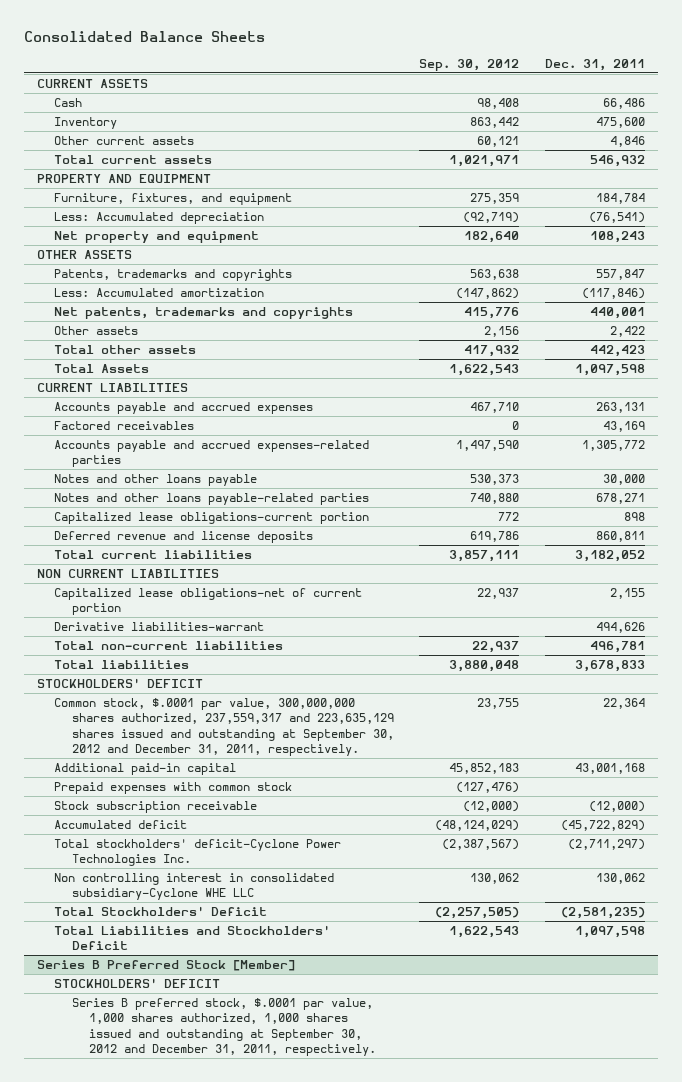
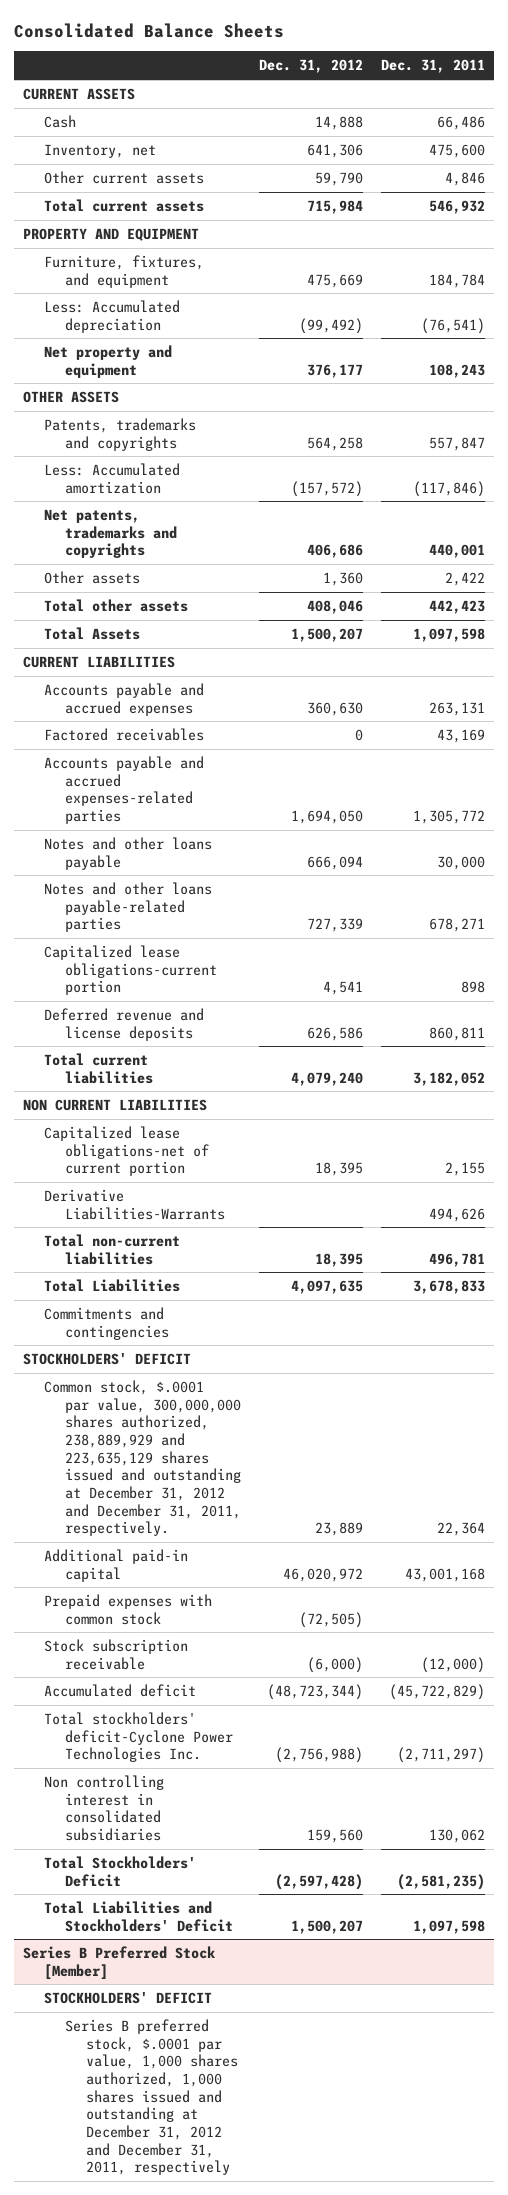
[419,59,520,72] Sep. 30, 2012 -> none
none -> [258,59,363,74] Dec. 31, 2012
[54,116,118,129] Inventory -> [43,144,156,159] Inventory, net
[54,621,265,631] Derivative liabilities-warrant -> [43,1189,225,1220] Derivative Liabilities-Warrants
[54,659,190,669] Total liabilities -> [43,1279,180,1293] Total Liabilities
none -> [43,1307,169,1340] Commitments and contingencies
[54,697,394,756] Common stock, $.0001 par value, 300,000,000 shares authorized, 237,559,317 and 223,635,129 shares issued and outstanding at September 30, 2012 and December 31, 2011, respectively. -> [43,1380,241,1537] Common stock, $.0001 par value, 300,000,000 shares authorized, 238,889,929 and 223,635,129 shares issued and outstanding at December 31, 2012 and December 31, 2011, respectively.
[54,872,335,901] Non controlling interest in consolidated subsidiary-Cyclone WHE LLC -> [43,1775,164,1841] Non controlling interest in consolidated subsidiaries
[71,997,377,1056] Series B preferred stock, $.0001 par value, 1,000 shares authorized, 1,000 shares issued and outstanding at September 30, 2012 and December 31, 2011, respectively. -> [64,2019,238,2176] Series B preferred stock, $.0001 par value, 1,000 shares authorized, 1,000 shares issued and outstanding at December 31, 2012 and December 31, 2011, respectively

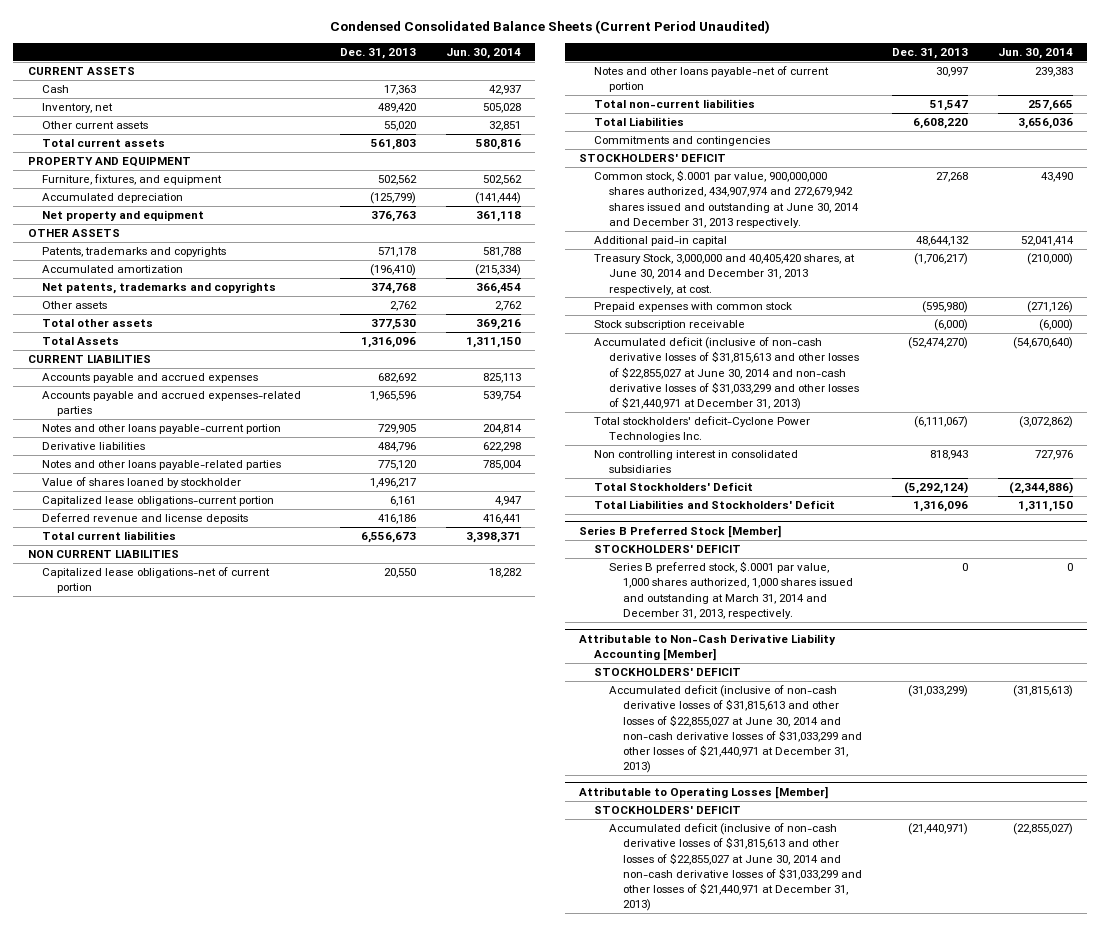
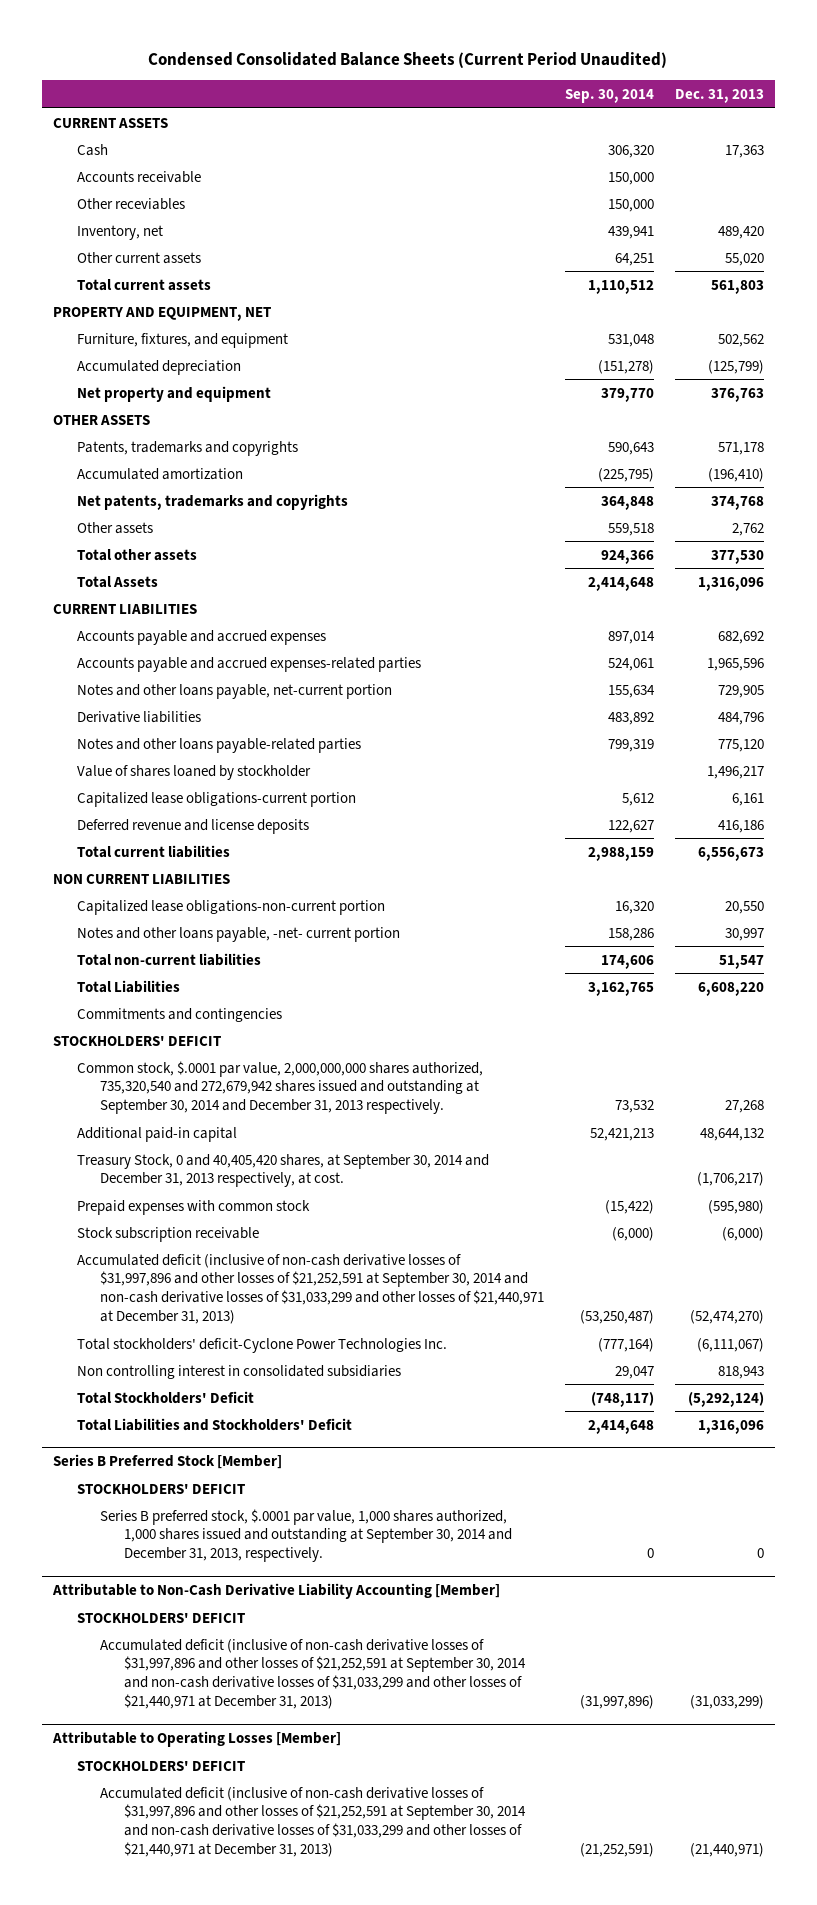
[445,47,521,59] Jun. 30, 2014 -> none
none -> [565,88,655,103] Sep. 30, 2014
none -> [76,170,201,183] Accounts receivable
none -> [76,197,185,210] Other receviables
[27,157,191,168] PROPERTY AND EQUIPMENT -> [52,306,271,321] PROPERTY AND EQUIPMENT, NET
[42,424,282,435] Notes and other loans payable-current portion -> [76,683,392,699] Notes and other loans payable, net-current portion
[42,567,271,594] Capitalized lease obligations-net of current portion -> [76,899,385,915] Capitalized lease obligations-non-current portion
[594,66,830,93] Notes and other loans payable-net of current portion -> [76,926,400,942] Notes and other loans payable, -net- current portion
[594,170,859,228] Common stock, $.0001 par value, 900,000,000 shares authorized, 434,907,974 and 272,679,942 shares issued and outstanding at June 30, 2014 and December 31, 2013 respectively. -> [76,1060,483,1115] Common stock, $.0001 par value, 2,000,000,000 shares authorized, 735,320,540 and 272,679,942 shares issued and outstanding at September 30, 2014 and December 31, 2013 respectively.
[594,254,856,295] Treasury Stock, 3,000,000 and 40,405,420 shares, at June 30, 2014 and December 31, 2013 respectively, at cost. -> [76,1153,489,1188] Treasury Stock, 0 and 40,405,420 shares, at September 30, 2014 and December 31, 2013 respectively, at cost.
[594,337,859,410] Accumulated deficit (inclusive of non-cash derivative losses of $31,815,613 and other losses of $22,855,027 at June 30, 2014 and non-cash derivative losses of $31,033,299 and other losses of $21,440,971 at December 31, 2013) -> [76,1253,545,1324] Accumulated deficit (inclusive of non-cash derivative losses of $31,997,896 and other losses of $21,252,591 at September 30, 2014 and non-cash derivative losses of $31,033,299 and other losses of $21,440,971 at December 31, 2013)
[608,561,854,619] Series B preferred stock, $.0001 par value, 1,000 shares authorized, 1,000 shares issued and outstanding at March 31, 2014 and December 31, 2013, respectively. -> [100,1508,513,1563] Series B preferred stock, $.0001 par value, 1,000 shares authorized, 1,000 shares issued and outstanding at September 30, 2014 and December 31, 2013, respectively.
[608,685,863,774] Accumulated deficit (inclusive of non-cash derivative losses of $31,815,613 and other losses of $22,855,027 at June 30, 2014 and non-cash derivative losses of $31,033,299 and other losses of $21,440,971 at December 31, 2013) -> [100,1638,527,1709] Accumulated deficit (inclusive of non-cash derivative losses of $31,997,896 and other losses of $21,252,591 at September 30, 2014 and non-cash derivative losses of $31,033,299 and other losses of $21,440,971 at December 31, 2013)
[608,823,863,912] Accumulated deficit (inclusive of non-cash derivative losses of $31,815,613 and other losses of $22,855,027 at June 30, 2014 and non-cash derivative losses of $31,033,299 and other losses of $21,440,971 at December 31, 2013) -> [100,1786,527,1857] Accumulated deficit (inclusive of non-cash derivative losses of $31,997,896 and other losses of $21,252,591 at September 30, 2014 and non-cash derivative losses of $31,033,299 and other losses of $21,440,971 at December 31, 2013)

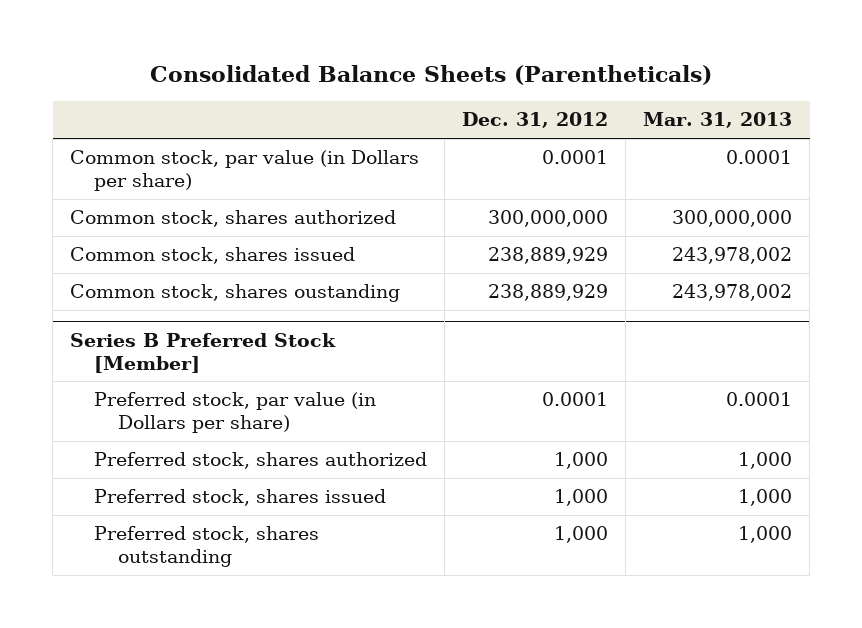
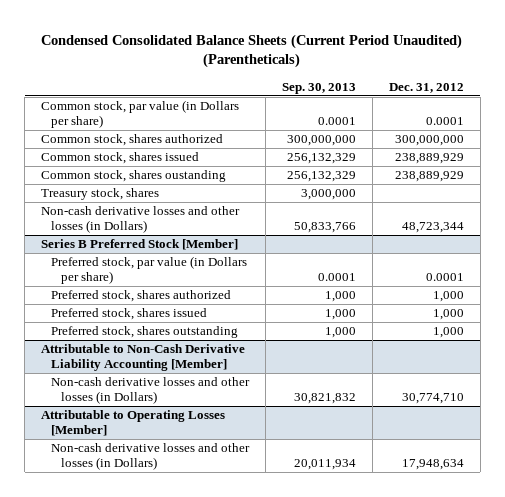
[150,65,713,86] Consolidated Balance Sheets (Parentheticals) -> [41,33,463,69] Condensed Consolidated Balance Sheets (Current Period Unaudited) (Parentheticals)
[643,112,793,129] Mar. 31, 2013 -> none
none -> [281,82,356,94] Sep. 30, 2013
none -> [41,188,160,201] Treasury stock, shares
none -> [41,206,241,234] Non-cash derivative losses and other losses (in Dollars)
none -> [41,344,246,372] Attributable to Non-Cash Derivative Liability Accounting [Member]
none -> [50,377,250,405] Non-cash derivative losses and other losses (in Dollars)
none -> [41,410,226,437] Attributable to Operating Losses [Member]
none -> [50,443,250,471] Non-cash derivative losses and other losses (in Dollars)

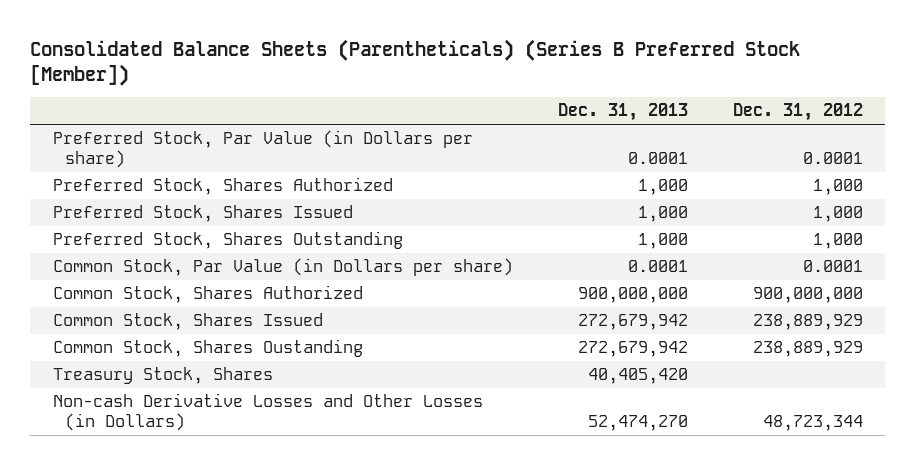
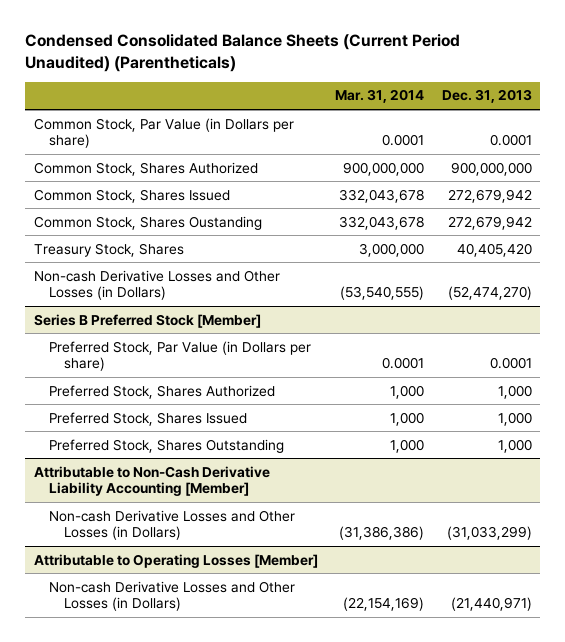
[30,38,801,86] Consolidated Balance Sheets (Parentheticals) (Series B Preferred Stock [Member]) -> [24,34,460,72] Condensed Consolidated Balance Sheets (Current Period Unaudited) (Parentheticals)
[732,103,863,122] Dec. 31, 2012 -> none
none -> [335,89,425,104] Mar. 31, 2014
[52,130,473,169] Preferred Stock, Par Value (in Dollars per share) -> none
[52,177,393,196] Preferred Stock, Shares Authorized -> none
[52,205,353,223] Preferred Stock, Shares Issued -> none
[52,231,403,250] Preferred Stock, Shares Outstanding -> none
[587,415,688,432] 52,474,270 -> [447,285,532,300] (52,474,270)
none -> [33,313,261,328] Series B Preferred Stock [Member]
none -> [48,340,311,371] Preferred Stock, Par Value (in Dollars per share)
none -> [48,384,275,399] Preferred Stock, Shares Authorized
none -> [48,411,247,426] Preferred Stock, Shares Issued
none -> [48,438,284,453] Preferred Stock, Shares Outstanding
none -> [33,465,270,496] Attributable to Non-Cash Derivative Liability Accounting [Member]
none -> [48,509,295,540] Non-cash Derivative Losses and Other Losses (in Dollars)
none -> [33,553,318,568] Attributable to Operating Losses [Member]
none -> [48,580,295,611] Non-cash Derivative Losses and Other Losses (in Dollars)

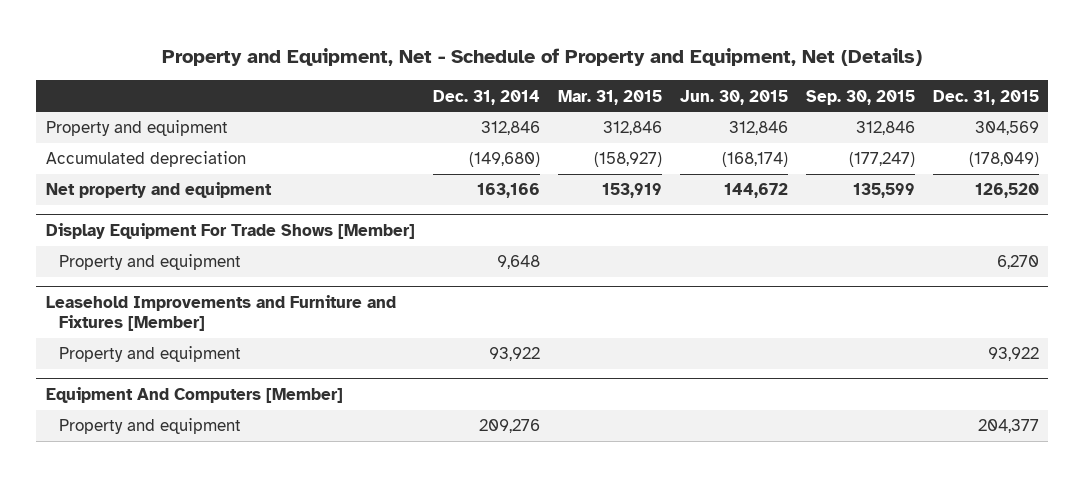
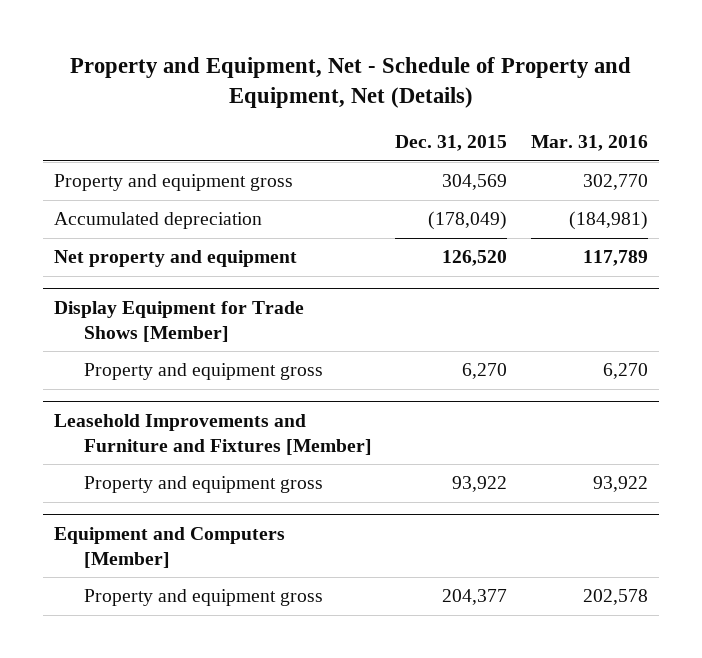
[432,89,540,105] Dec. 31, 2014 -> none
[557,89,662,105] Mar. 31, 2015 -> none
[679,89,788,105] Jun. 30, 2015 -> none
[805,89,915,105] Sep. 30, 2015 -> none
none -> [530,134,648,151] Mar. 31, 2016
[45,120,228,137] Property and equipment -> [54,174,294,192] Property and equipment gross
[45,223,415,240] Display Equipment For Trade Shows [Member] -> [54,300,305,342] Display Equipment for Trade Shows [Member]
[59,254,242,271] Property and equipment -> [84,363,324,381] Property and equipment gross
[59,346,242,363] Property and equipment -> [84,476,324,494] Property and equipment gross
[45,387,343,404] Equipment And Computers [Member] -> [54,526,286,568] Equipment and Computers [Member]
[59,418,242,435] Property and equipment -> [84,589,324,607] Property and equipment gross

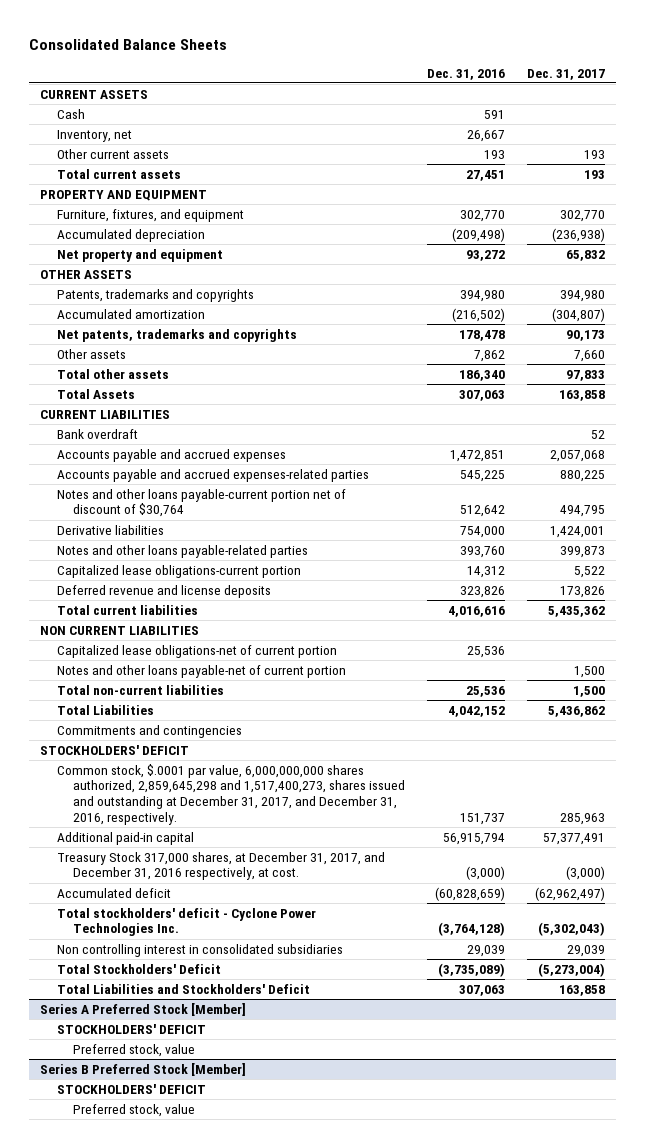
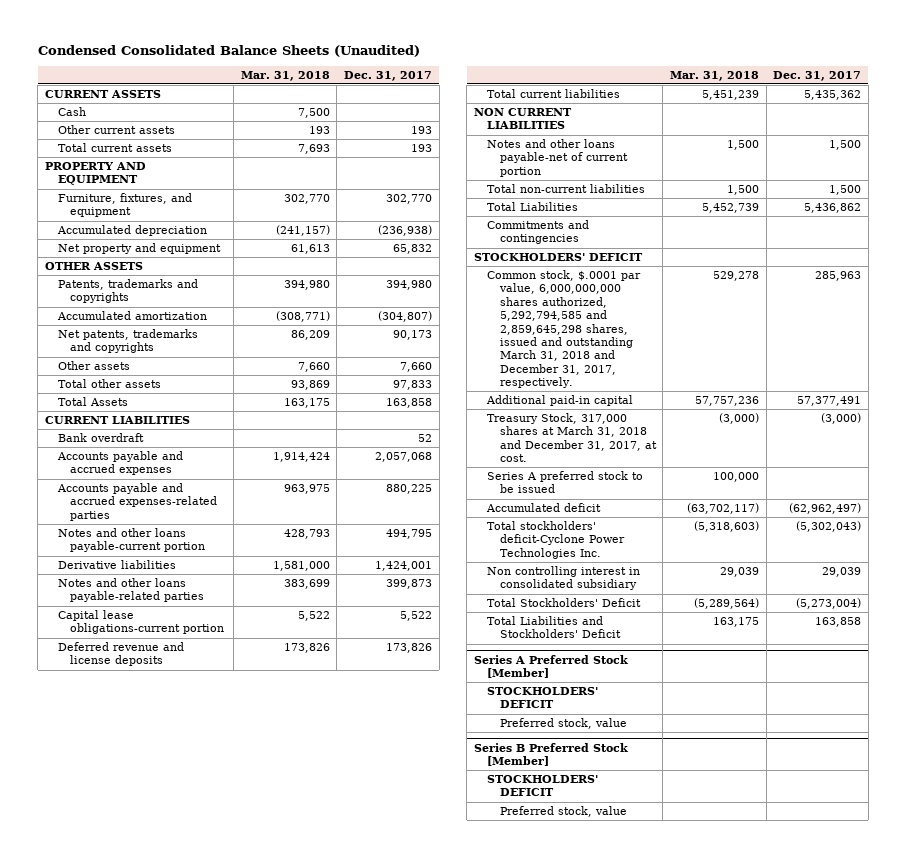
[28,38,227,50] Consolidated Balance Sheets -> [37,44,420,57] Condensed Consolidated Balance Sheets (Unaudited)
[427,68,506,80] Dec. 31, 2016 -> none
none -> [240,70,330,81] Mar. 31, 2018
[56,129,132,142] Inventory, net -> none
[56,488,346,518] Notes and other loans payable-current portion net of discount of $30,764 -> [57,528,206,553] Notes and other loans payable-current portion
[56,564,301,578] Capitalized lease obligations-current portion -> [57,610,225,635] Capital lease obligations-current portion
[56,644,337,658] Capitalized lease obligations-net of current portion -> none
[56,763,406,826] Common stock, $.0001 par value, 6,000,000,000 shares authorized, 2,859,645,298 and 1,517,400,273, shares issued and outstanding at December 31, 2017, and December 31, 2016, respectively. -> [486,270,641,389] Common stock, $.0001 par value, 6,000,000,000 shares authorized, 5,292,794,585 and 2,859,645,298 shares, issued and outstanding March 31, 2018 and December 31, 2017, respectively.
[56,851,385,881] Treasury Stock 317,000 shares, at December 31, 2017, and December 31, 2016 respectively, at cost. -> [486,413,657,463] Treasury Stock, 317,000 shares at March 31, 2018 and December 31, 2017, at cost.
none -> [486,471,643,494] Series A preferred stock to be issued
[56,907,316,937] Total stockholders' deficit - Cyclone Power Technologies Inc. -> [486,521,625,559] Total stockholders' deficit-Cyclone Power Technologies Inc.
[56,943,343,957] Non controlling interest in consolidated subsidiaries -> [486,566,640,591] Non controlling interest in consolidated subsidiary

